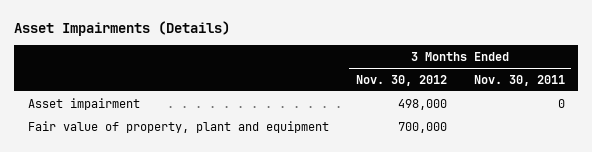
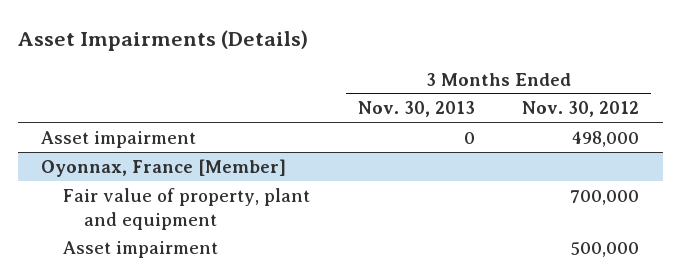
[473,74,565,86] Nov. 30, 2011 -> none
none -> [357,101,475,118] Nov. 30, 2013
none -> [41,158,287,177] Oyonnax, France [Member]
none -> [62,240,218,258] Asset impairment

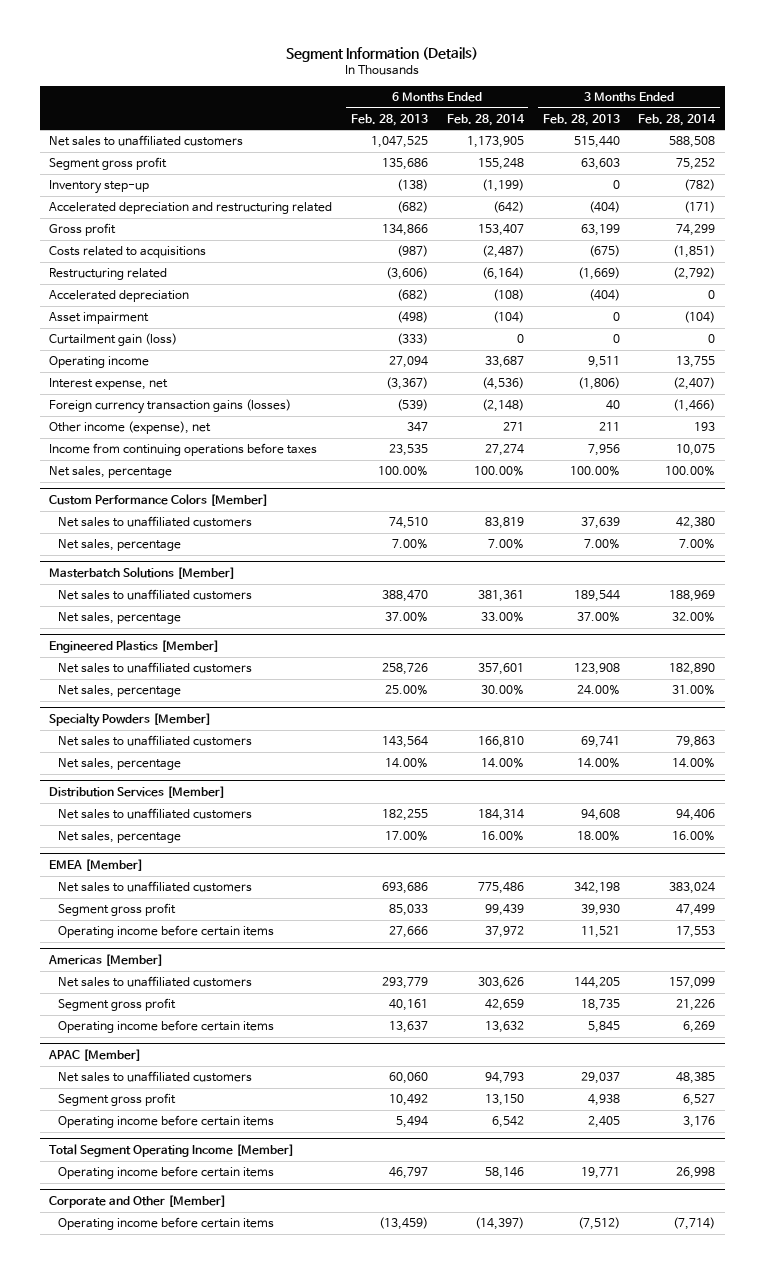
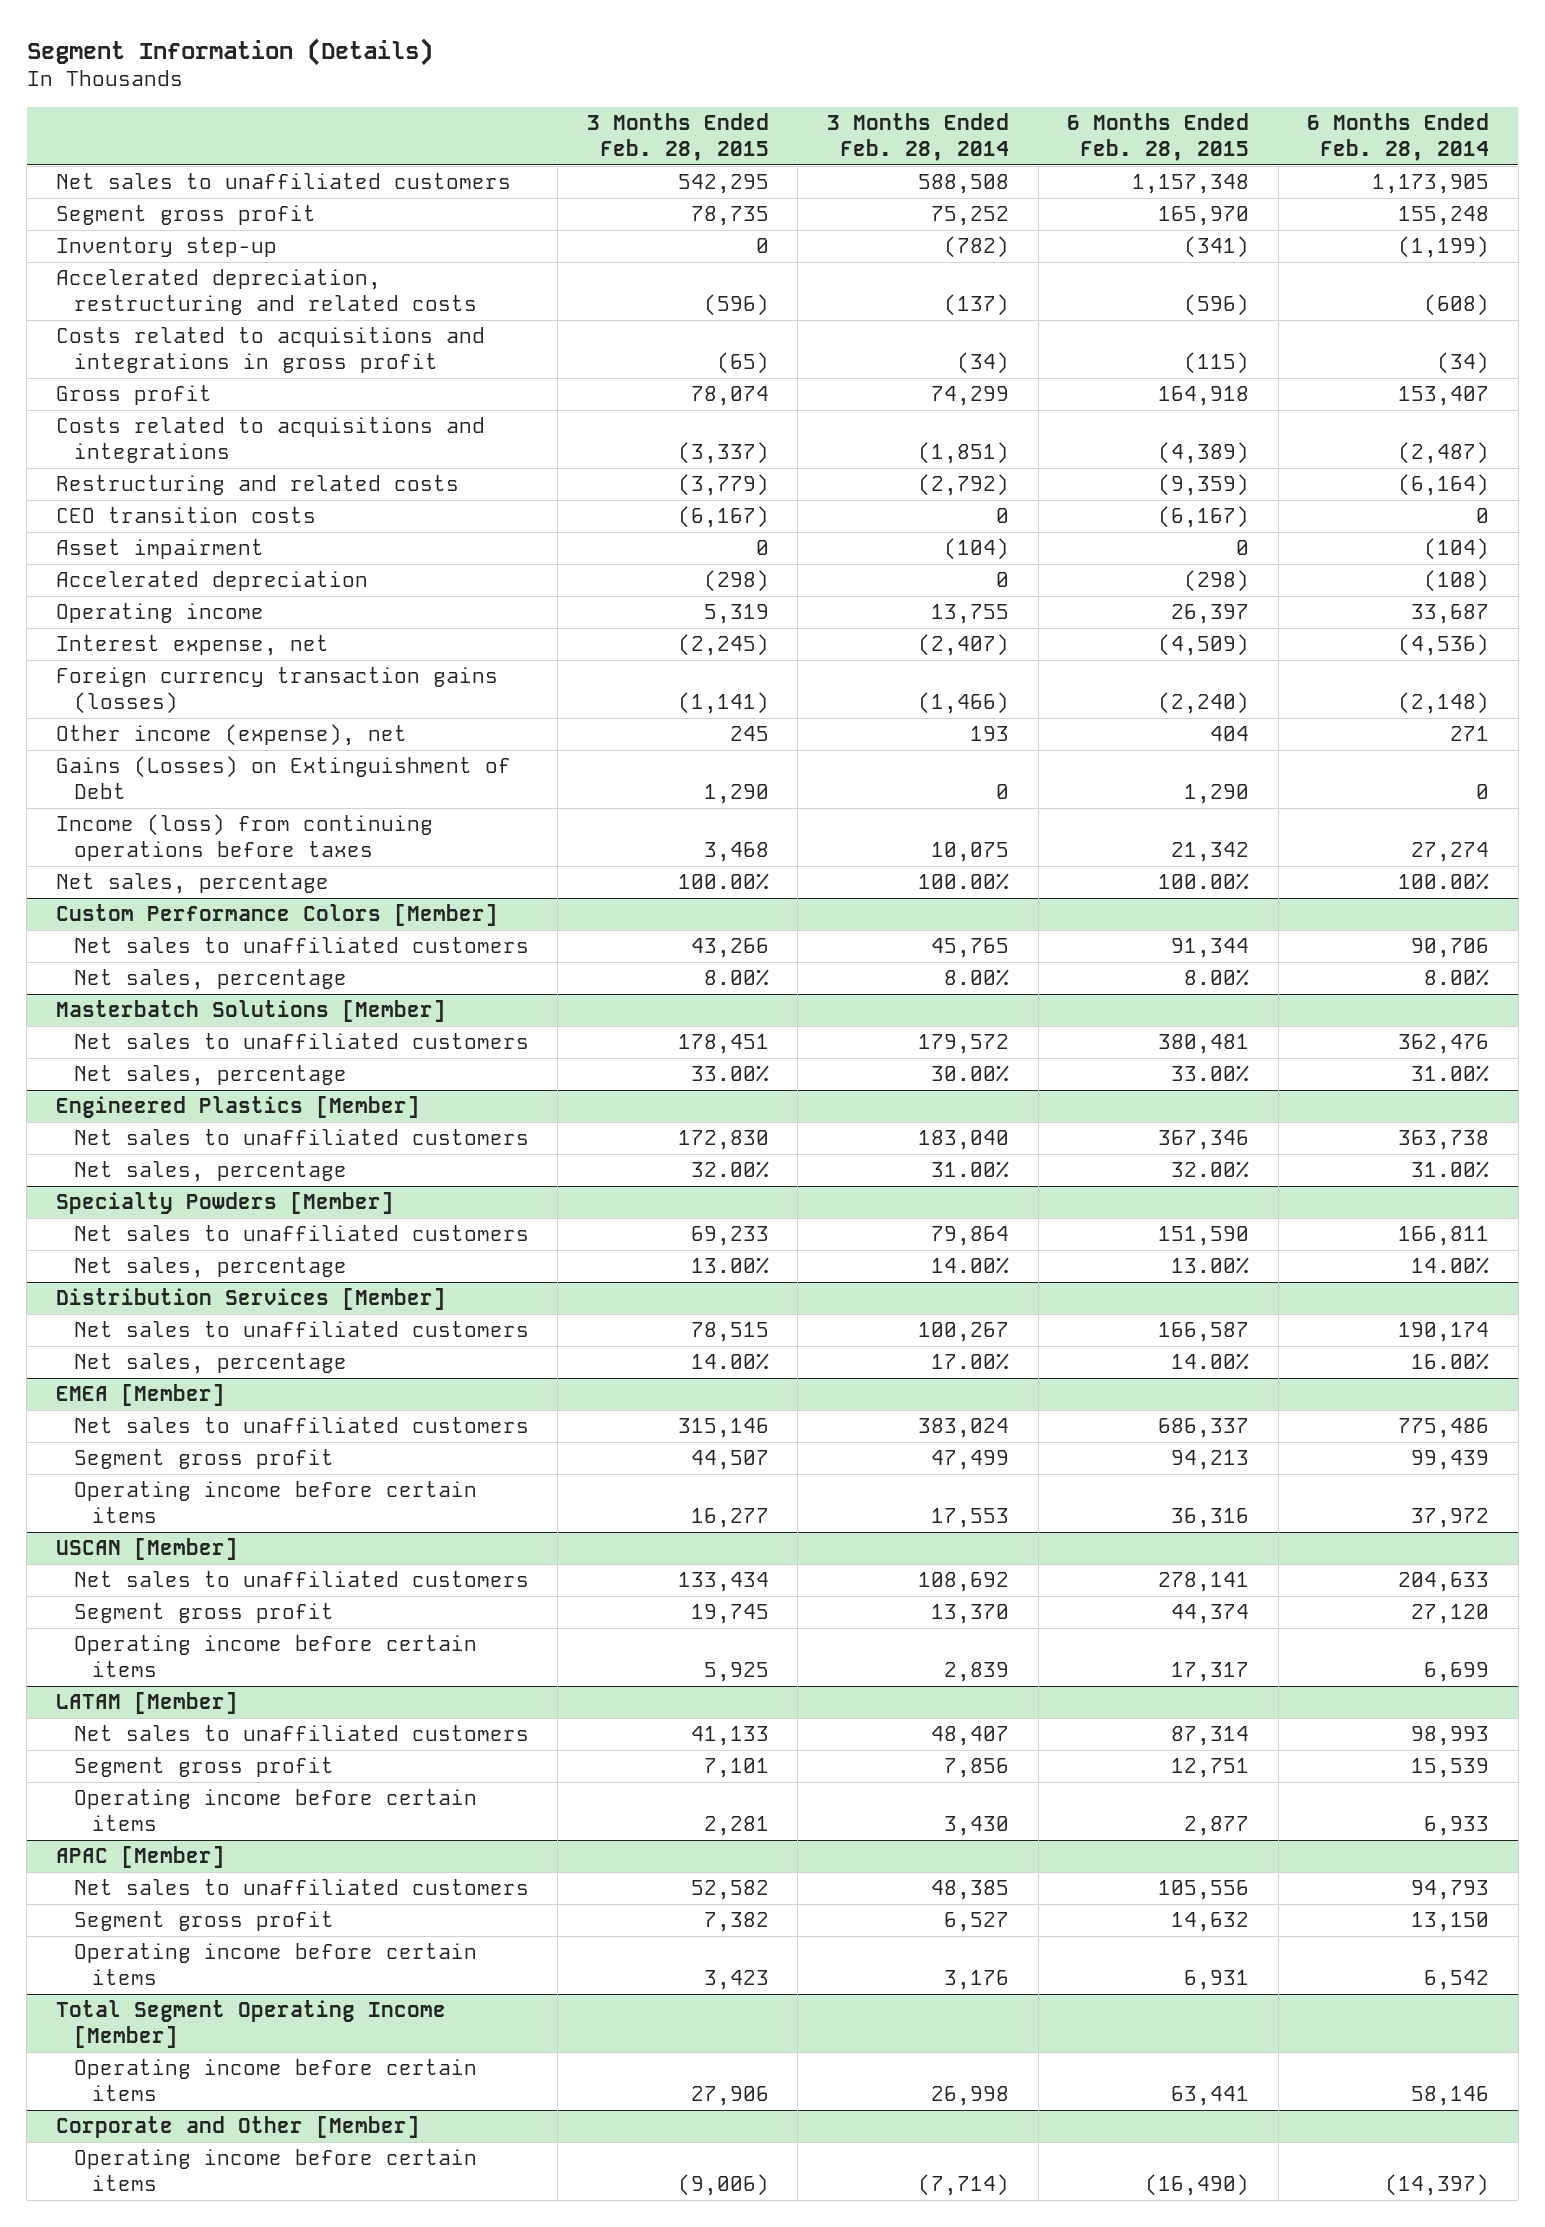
[351,113,429,126] Feb. 28, 2013 -> none
[542,113,620,126] Feb. 28, 2013 -> none
none -> [586,113,769,161] 3 Months Ended Feb. 28, 2015
none -> [1067,113,1250,161] 6 Months Ended Feb. 28, 2015
[49,202,333,215] Accelerated depreciation and restructuring related -> [55,269,477,315] Accelerated depreciation, restructuring and related costs
[492,201,524,214] (642) -> [1424,293,1490,316] (608)
[684,201,716,214] (171) -> [944,293,1010,316] (137)
none -> [55,327,485,373] Costs related to acquisitions and integrations in gross profit
[49,246,207,259] Costs related to acquisitions -> [55,417,485,463] Costs related to acquisitions and integrations
[49,268,168,281] Restructuring related -> [55,475,459,496] Restructuring and related costs
none -> [55,507,316,524] CEO transition costs
[49,333,178,347] Curtailment gain (loss) -> none
[49,290,190,303] Accelerated depreciation -> [55,571,368,592] Accelerated depreciation
none -> [55,756,511,799] Gains (Losses) on Extinguishment of Debt
[49,443,318,457] Income from continuing operations before taxes -> [55,814,433,861] Income (loss) from continuing operations before taxes
[484,517,524,530] 83,819 -> [1411,938,1490,959] 90,706
[676,517,716,530] 42,380 -> [931,938,1010,959] 45,765
[487,539,524,550] 7.00% -> [1424,969,1490,987] 8.00%
[679,539,716,550] 7.00% -> [944,969,1010,987] 8.00%
[477,590,524,603] 381,361 -> [1398,1034,1490,1055] 362,476
[669,590,716,603] 188,969 -> [918,1034,1010,1055] 179,572
[480,612,524,623] 33.00% -> [1411,1065,1490,1083] 31.00%
[672,612,716,623] 32.00% -> [931,1065,1010,1083] 30.00%
[477,663,524,676] 357,601 -> [1398,1130,1490,1151] 363,738
[669,663,716,676] 182,890 -> [918,1130,1010,1151] 183,040
[480,685,524,696] 30.00% -> [1411,1161,1490,1179] 31.00%
[477,736,524,749] 166,810 -> [1398,1226,1490,1247] 166,811
[676,736,716,749] 79,863 -> [931,1226,1010,1247] 79,864
[477,809,524,822] 184,314 -> [1398,1322,1490,1343] 190,174
[676,809,716,822] 94,406 -> [918,1322,1010,1343] 100,267
[672,831,716,842] 16.00% -> [931,1353,1010,1371] 17.00%
[48,953,164,966] Americas [Member] -> none
none -> [55,1538,238,1561] USCAN [Member]
[477,977,524,990] 303,626 -> [1398,1572,1490,1593] 204,633
[669,977,716,990] 157,099 -> [918,1572,1010,1593] 108,692
[484,999,524,1012] 42,659 -> [1411,1604,1490,1625] 27,120
[676,999,716,1012] 21,226 -> [931,1604,1010,1625] 13,370
[484,1021,524,1034] 13,632 -> [1424,1661,1490,1682] 6,699
[683,1021,716,1034] 6,269 -> [944,1661,1010,1682] 2,839
none -> [55,1692,238,1715] LATAM [Member]
none -> [73,1725,529,1742] Net sales to unaffiliated customers
none -> [73,1757,334,1778] Segment gross profit
none -> [73,1789,477,1831] Operating income before certain items

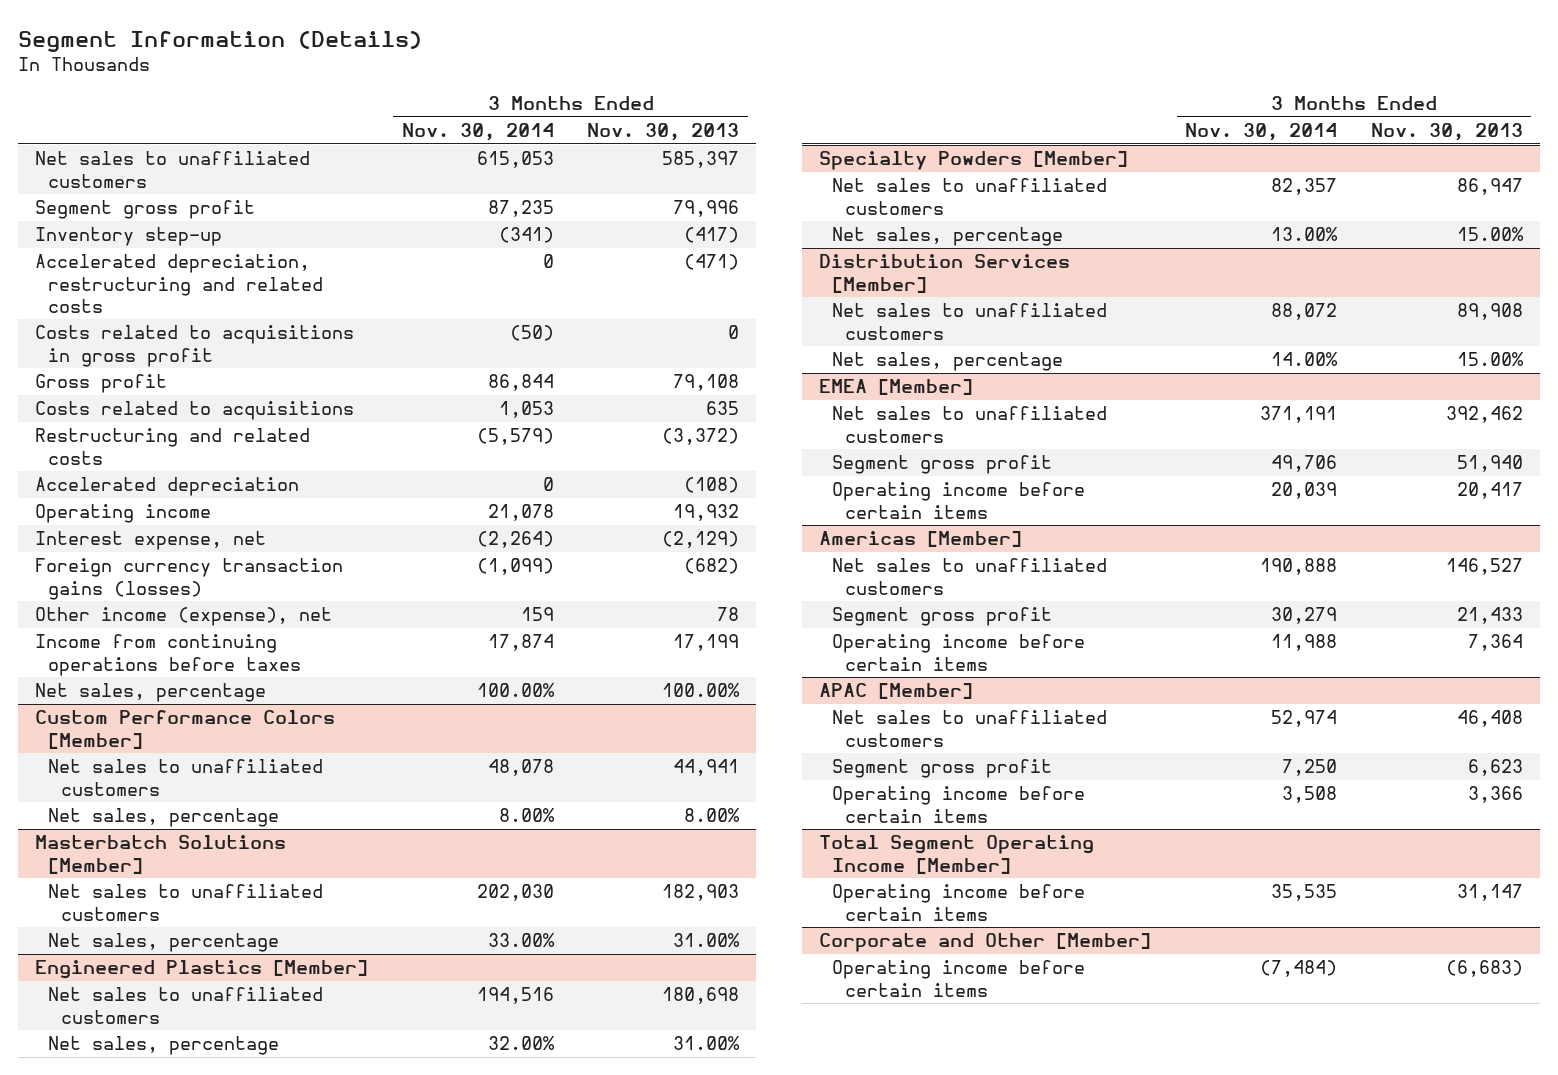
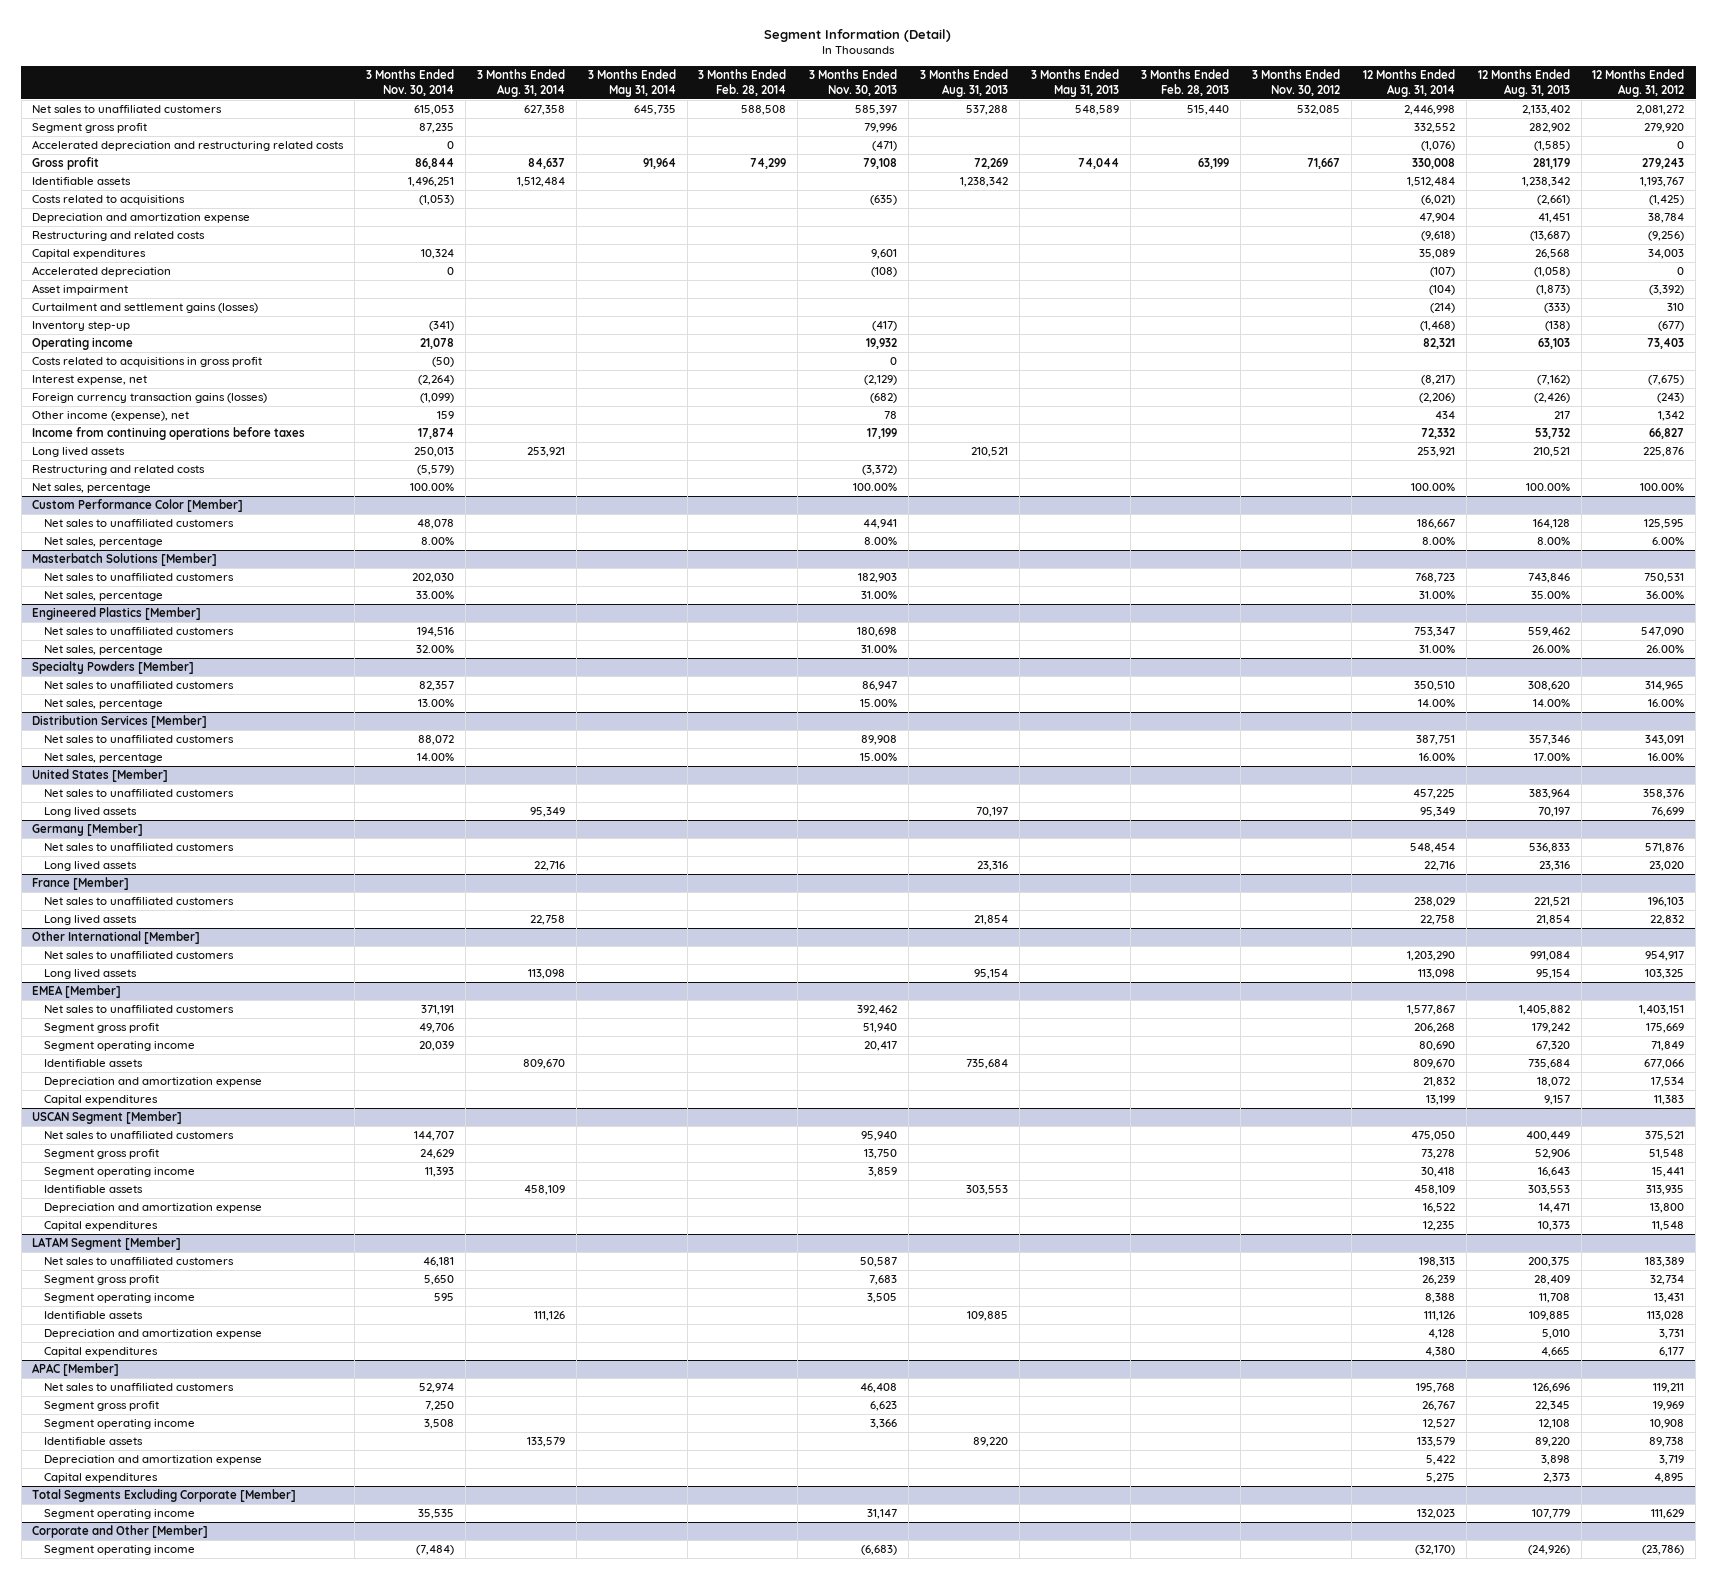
[18,30,423,52] Segment Information (Details) -> [764,28,952,42] Segment Information (Detail)
none -> [476,69,565,97] 3 Months Ended Aug. 31, 2014
none -> [587,69,676,97] 3 Months Ended May 31, 2014
none -> [698,69,787,96] 3 Months Ended Feb. 28, 2014
none -> [919,69,1008,97] 3 Months Ended Aug. 31, 2013
none -> [1030,69,1119,97] 3 Months Ended May 31, 2013
none -> [1141,69,1230,96] 3 Months Ended Feb. 28, 2013
none -> [1252,69,1341,96] 3 Months Ended Nov. 30, 2012
none -> [1362,69,1455,97] 12 Months Ended Aug. 31, 2014
none -> [1477,69,1570,97] 12 Months Ended Aug. 31, 2013
none -> [1592,69,1685,97] 12 Months Ended Aug. 31, 2012
[35,254,324,313] Accelerated depreciation, restructuring and related costs -> [32,140,345,152] Accelerated depreciation and restructuring related costs
none -> [32,177,132,186] Identifiable assets
[498,401,554,419] 1,053 -> [419,195,455,206] (1,053)
[706,401,740,416] 635 -> [870,195,898,206] (635)
none -> [32,213,251,224] Depreciation and amortization expense
none -> [32,231,206,242] Restructuring and related costs
none -> [32,249,147,260] Capital expenditures
none -> [32,284,129,296] Asset impairment
none -> [32,303,259,314] Curtailment and settlement gains (losses)
[35,227,223,247] Inventory step-up -> [32,321,131,332] Inventory step-up
[35,325,355,367] Costs related to acquisitions in gross profit -> [32,357,263,368] Costs related to acquisitions in gross profit
none -> [32,447,126,458] Long lived assets
[35,428,311,465] Restructuring and related costs -> [32,465,206,476] Restructuring and related costs
[35,710,336,749] Custom Performance Colors [Member] -> [32,499,244,513] Custom Performance Color [Member]
none -> [32,769,169,783] United States [Member]
none -> [43,789,234,798] Net sales to unaffiliated customers
none -> [43,807,137,818] Long lived assets
none -> [32,823,144,837] Germany [Member]
none -> [43,843,234,852] Net sales to unaffiliated customers
none -> [43,861,137,872] Long lived assets
none -> [32,877,130,891] France [Member]
none -> [43,897,234,906] Net sales to unaffiliated customers
none -> [43,915,137,926] Long lived assets
none -> [32,931,201,945] Other International [Member]
none -> [43,951,234,960] Net sales to unaffiliated customers
none -> [43,969,137,980] Long lived assets
[818,531,1022,548] Americas [Member] -> none
[831,482,1085,519] Operating income before certain items -> [43,1041,195,1052] Segment operating income
none -> [43,1059,143,1068] Identifiable assets
none -> [43,1077,262,1088] Depreciation and amortization expense
none -> [43,1095,158,1106] Capital expenditures
none -> [32,1111,183,1125] USCAN Segment [Member]
[1260,558,1338,576] 190,888 -> [414,1131,455,1142] 144,707
[1445,558,1523,576] 146,527 -> [861,1131,898,1142] 95,940
[1271,607,1338,625] 30,279 -> [420,1149,455,1160] 24,629
[1456,607,1523,625] 21,433 -> [864,1149,898,1160] 13,750
[831,634,1085,671] Operating income before certain items -> [43,1167,195,1178] Segment operating income
[1271,634,1338,652] 11,988 -> [425,1167,455,1178] 11,393
[1467,634,1523,652] 7,364 -> [868,1167,898,1178] 3,859
none -> [43,1185,143,1194] Identifiable assets
none -> [43,1203,262,1214] Depreciation and amortization expense
none -> [43,1221,158,1232] Capital expenditures
none -> [32,1237,182,1251] LATAM Segment [Member]
none -> [43,1257,234,1266] Net sales to unaffiliated customers
none -> [43,1275,159,1286] Segment gross profit
none -> [43,1293,195,1304] Segment operating income
none -> [43,1311,143,1320] Identifiable assets
none -> [43,1329,262,1340] Depreciation and amortization expense
none -> [43,1347,158,1358] Capital expenditures
[831,786,1085,823] Operating income before certain items -> [43,1419,195,1430] Segment operating income
none -> [43,1437,143,1446] Identifiable assets
none -> [43,1455,262,1466] Depreciation and amortization expense
none -> [43,1473,158,1484] Capital expenditures
[818,835,1094,874] Total Segment Operating Income [Member] -> [32,1489,297,1503] Total Segments Excluding Corporate [Member]
[831,884,1085,921] Operating income before certain items -> [43,1509,195,1520] Segment operating income
[831,960,1085,997] Operating income before certain items -> [43,1545,195,1556] Segment operating income

